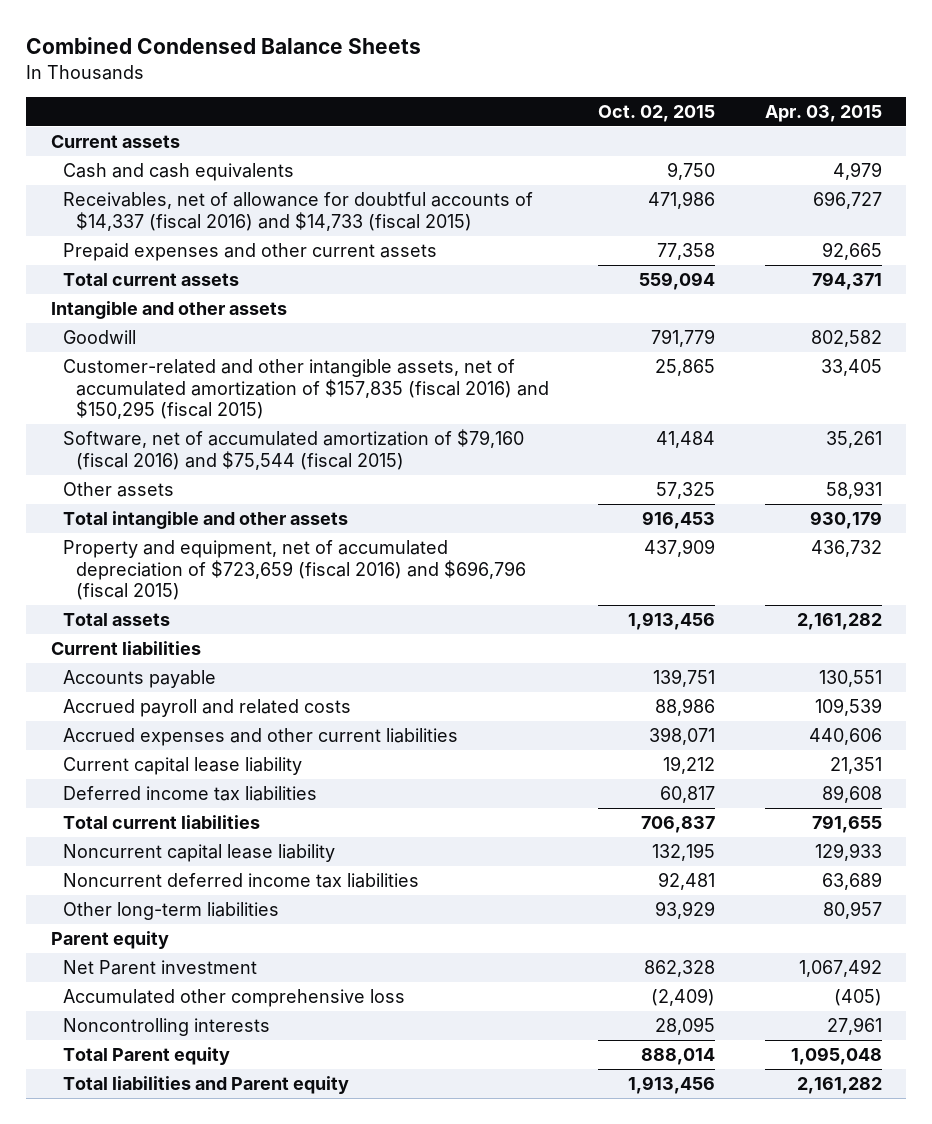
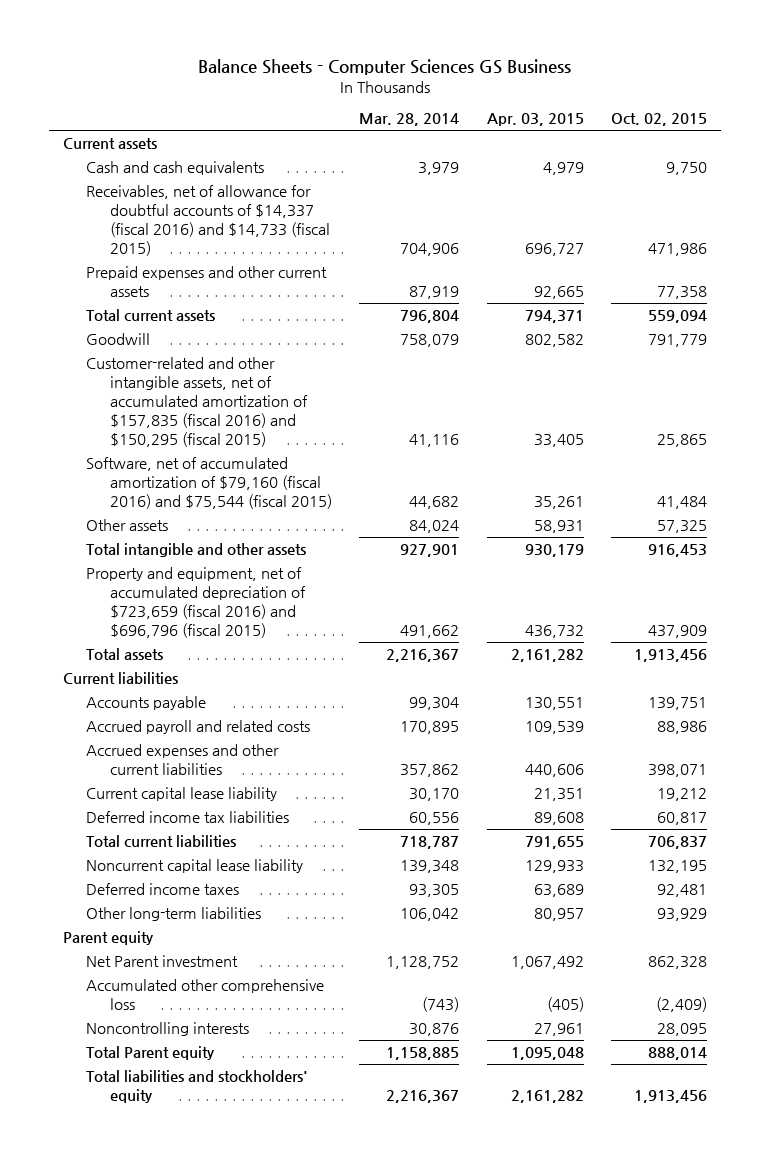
[25,37,421,55] Combined Condensed Balance Sheets -> [198,58,572,75] Balance Sheets - Computer Sciences GS Business
none -> [359,113,460,127] Mar. 28, 2014
[50,301,287,320] Intangible and other assets -> none
[63,873,420,889] Noncurrent deferred income tax liabilities -> [86,883,240,896] Deferred income taxes
[63,1076,350,1095] Total liabilities and Parent equity -> [86,1070,309,1104] Total liabilities and stockholders' equity

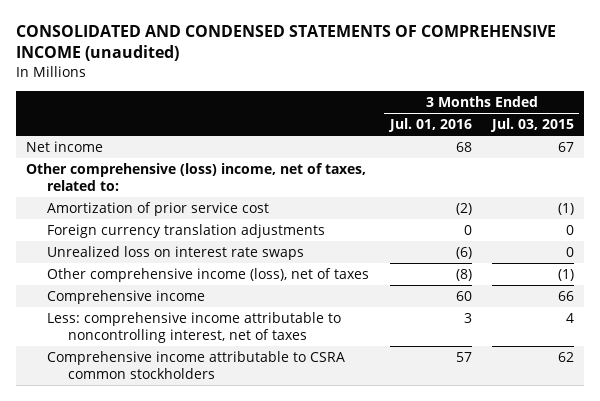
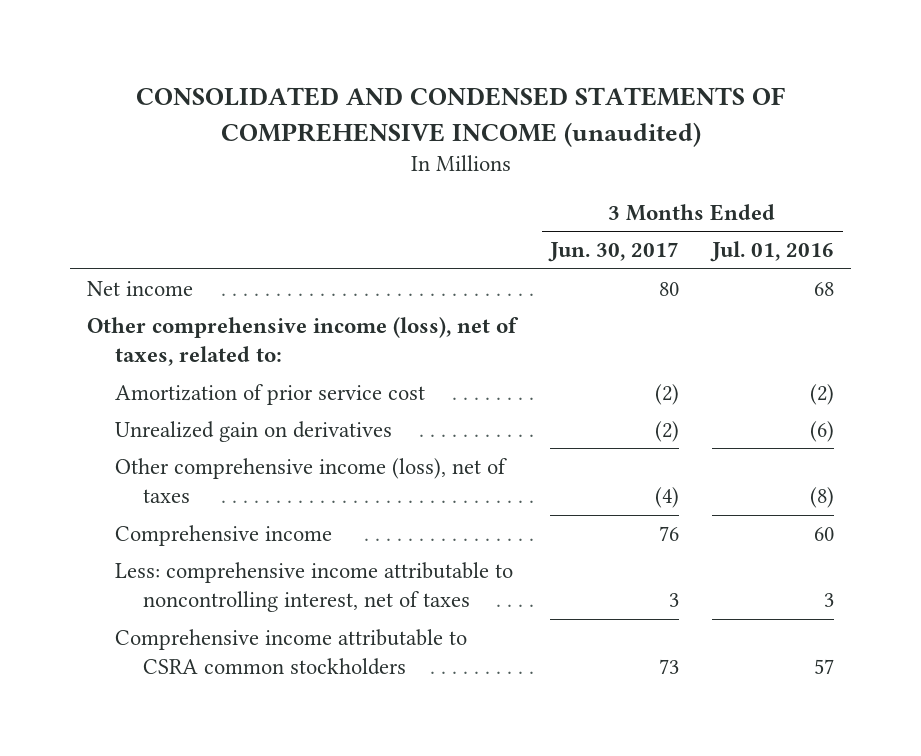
[490,118,575,133] Jul. 03, 2015 -> none
none -> [548,242,680,263] Jun. 30, 2017
[25,163,366,191] Other comprehensive (loss) income, net of taxes, related to: -> [86,317,519,367] Other comprehensive income (loss), net of taxes, related to:
[47,224,326,239] Foreign currency translation adjustments -> none
[47,246,305,261] Unrealized loss on interest rate swaps -> [114,421,392,443] Unrealized gain on derivatives

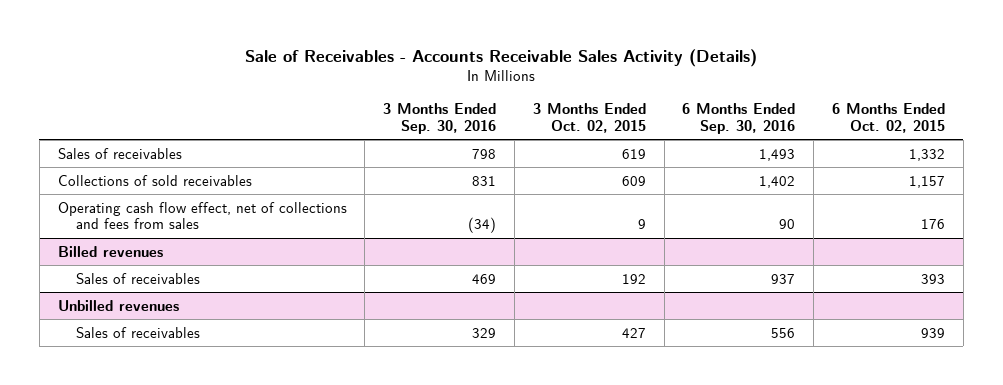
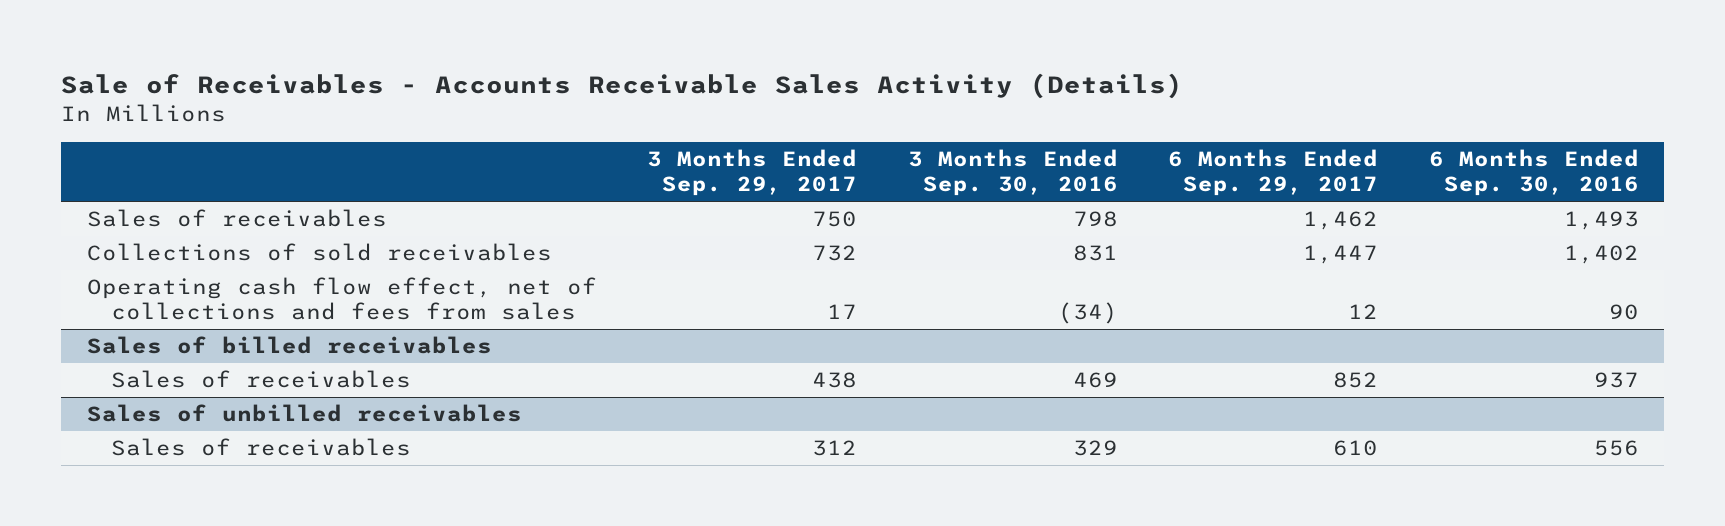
[532,103,646,133] 3 Months Ended Oct. 02, 2015 -> none
[831,103,945,133] 6 Months Ended Oct. 02, 2015 -> none
none -> [647,149,858,197] 3 Months Ended Sep. 29, 2017
none -> [1168,149,1379,197] 6 Months Ended Sep. 29, 2017
[57,245,163,257] Billed revenues -> [86,336,492,355] Sales of billed receivables
[57,299,179,311] Unbilled revenues -> [86,404,522,423] Sales of unbilled receivables

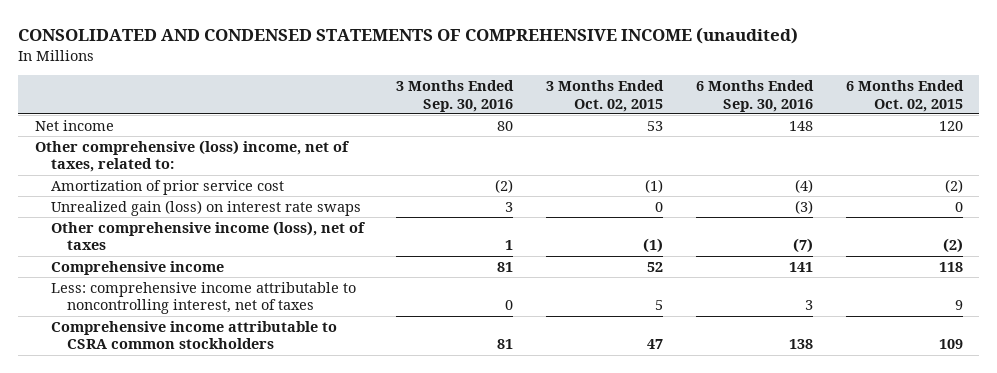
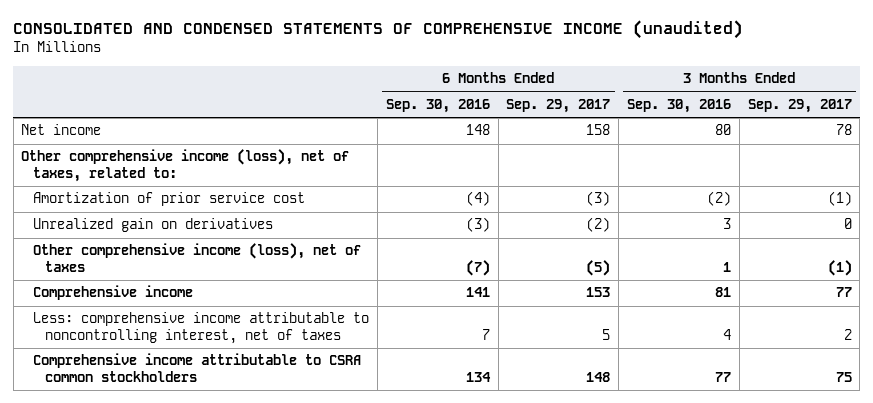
[546,80,665,112] 3 Months Ended Oct. 02, 2015 -> none
[845,80,964,112] 6 Months Ended Oct. 02, 2015 -> none
none -> [506,98,611,113] Sep. 29, 2017
none -> [747,98,852,113] Sep. 29, 2017
[34,139,349,173] Other comprehensive (loss) income, net of taxes, related to: -> [21,149,350,182] Other comprehensive income (loss), net of taxes, related to:
[50,199,361,216] Unrealized gain (loss) on interest rate swaps -> [33,218,274,233] Unrealized gain on derivatives
[505,300,514,311] 0 -> [722,328,731,340] 4
[804,300,813,311] 3 -> [481,328,490,340] 7
[497,339,514,350] 81 -> [714,371,731,382] 77
[788,339,813,350] 138 -> [465,371,491,382] 134

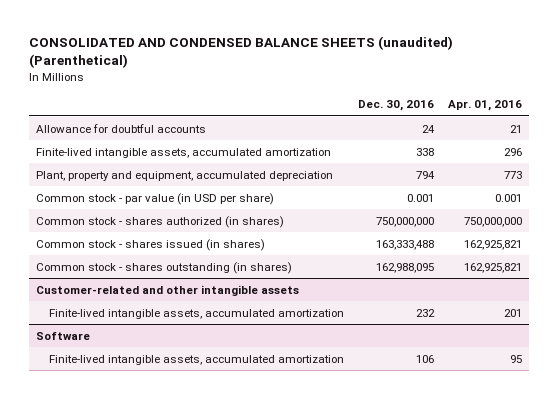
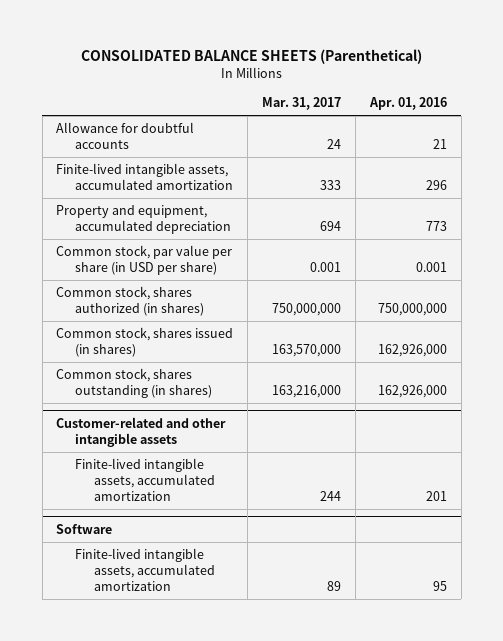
[29,36,454,69] CONSOLIDATED AND CONDENSED BALANCE SHEETS (unaudited) (Parenthetical) -> [80,49,422,65] CONSOLIDATED BALANCE SHEETS (Parenthetical)
[358,100,435,112] Dec. 30, 2016 -> none
none -> [262,97,342,111] Mar. 31, 2017
[36,170,334,181] Plant, property and equipment, accumulated depreciation -> [56,205,231,234] Property and equipment, accumulated depreciation
[36,192,275,205] Common stock - par value (in USD per share) -> [56,245,233,275] Common stock, par value per share (in USD per share)
[36,215,285,228] Common stock - shares authorized (in shares) -> [56,286,204,316] Common stock, shares authorized (in shares)
[36,238,266,251] Common stock - shares issued (in shares) -> [56,327,234,357] Common stock, shares issued (in shares)
[464,239,523,250] 162,925,821 -> [378,343,448,357] 162,926,000
[36,261,293,274] Common stock - shares outstanding (in shares) -> [56,368,212,398] Common stock, shares outstanding (in shares)
[464,262,523,273] 162,925,821 -> [378,384,448,398] 162,926,000

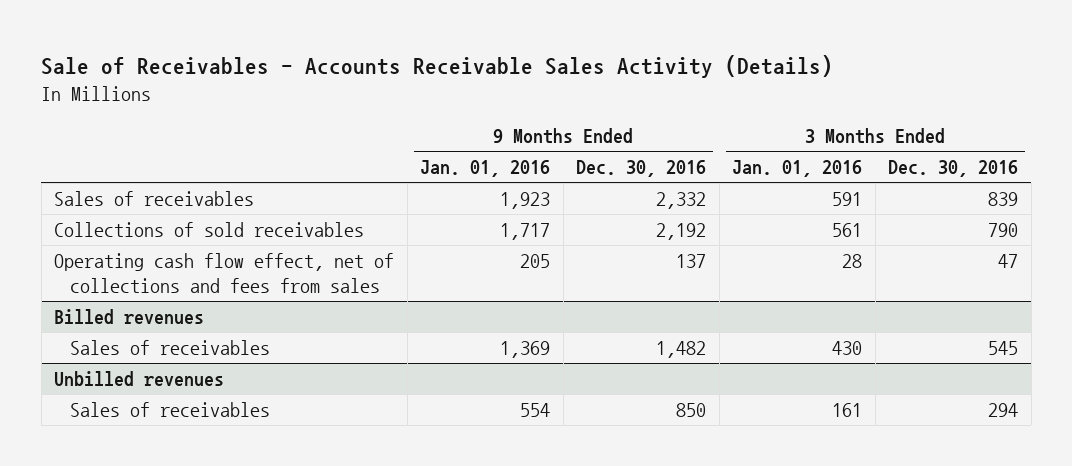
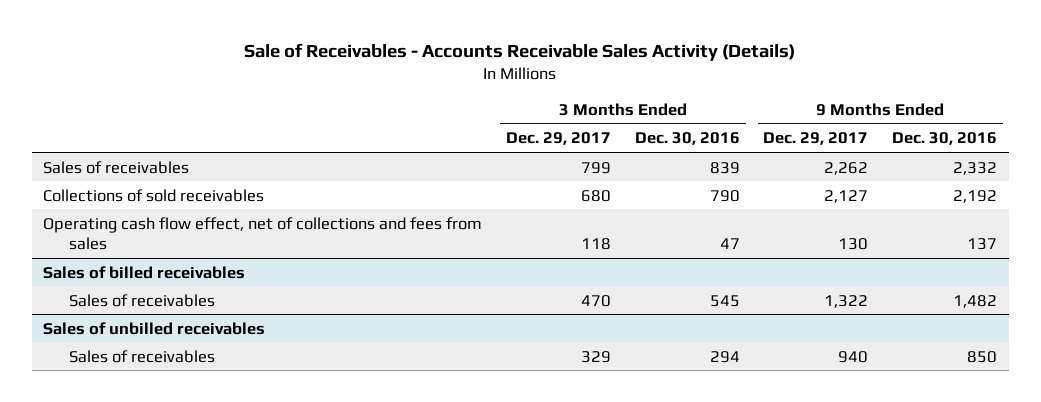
[420,160,551,178] Jan. 01, 2016 -> none
[732,160,863,178] Jan. 01, 2016 -> none
none -> [506,132,612,146] Dec. 29, 2017
none -> [763,132,869,146] Dec. 29, 2017
[54,309,205,325] Billed revenues -> [43,265,246,279] Sales of billed receivables
[54,371,225,387] Unbilled revenues -> [43,321,266,335] Sales of unbilled receivables

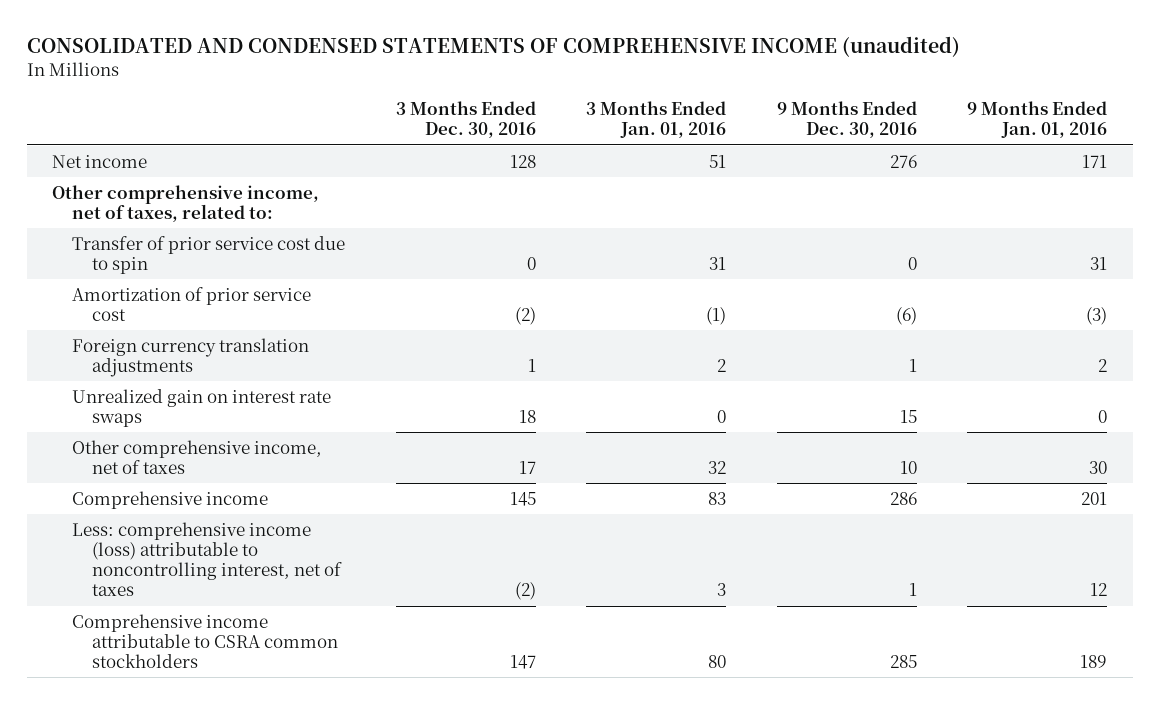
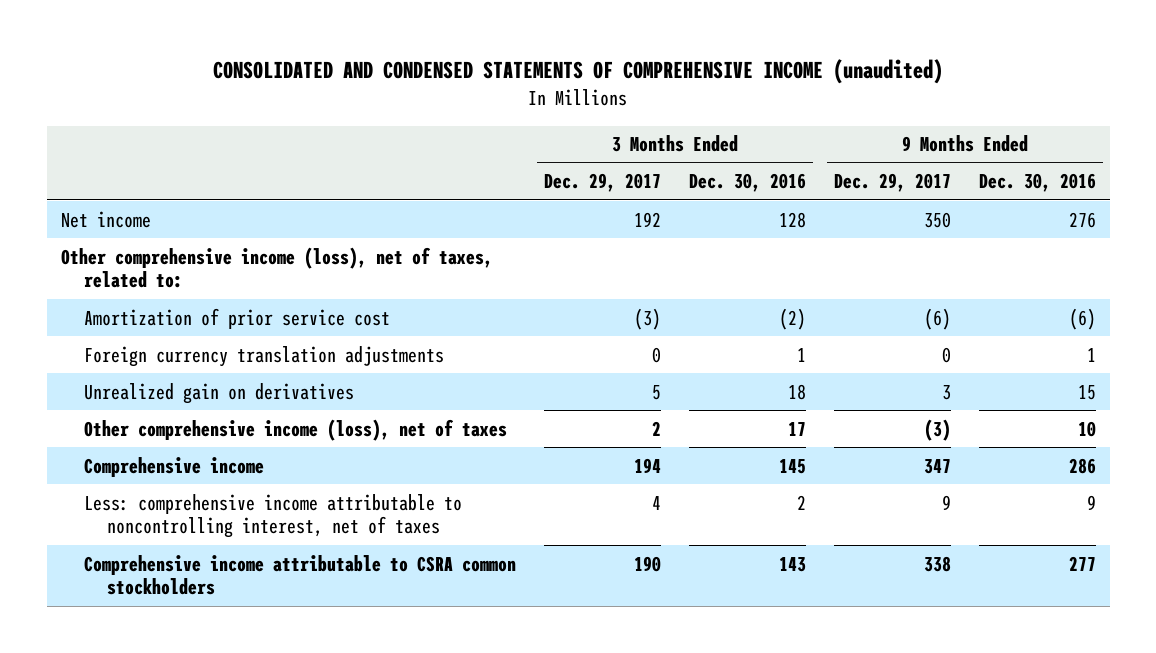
[586,101,727,139] 3 Months Ended Jan. 01, 2016 -> none
[967,101,1108,139] 9 Months Ended Jan. 01, 2016 -> none
none -> [543,173,661,193] Dec. 29, 2017
none -> [833,173,951,193] Dec. 29, 2017
[71,235,345,274] Transfer of prior service cost due to spin -> none
[52,184,320,222] Other comprehensive income, net of taxes, related to: -> [60,246,493,289] Other comprehensive income (loss), net of taxes, related to:
[71,388,331,427] Unrealized gain on interest rate swaps -> [84,382,355,404] Unrealized gain on derivatives
[71,439,322,474] Other comprehensive income, net of taxes -> [84,418,508,441] Other comprehensive income (loss), net of taxes
[71,521,342,597] Less: comprehensive income (loss) attributable to noncontrolling interest, net of taxes -> [84,493,463,539] Less: comprehensive income attributable to noncontrolling interest, net of taxes
[514,582,536,601] (2) -> [796,494,806,510] 2
[908,583,917,597] 1 -> [1086,494,1096,510] 9
[509,655,536,670] 147 -> [778,556,806,572] 143
[889,655,917,669] 285 -> [1068,555,1096,571] 277

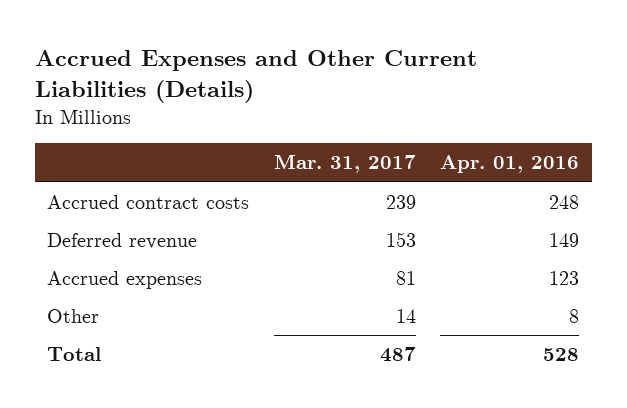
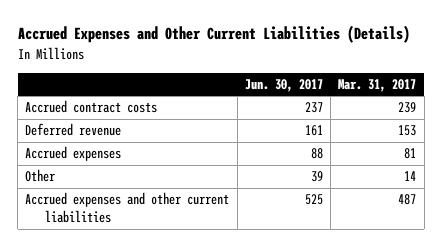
[440,155,580,174] Apr. 01, 2016 -> none
none -> [244,78,323,92] Jun. 30, 2017
[47,346,102,361] Total -> [25,192,230,224] Accrued expenses and other current liabilities

